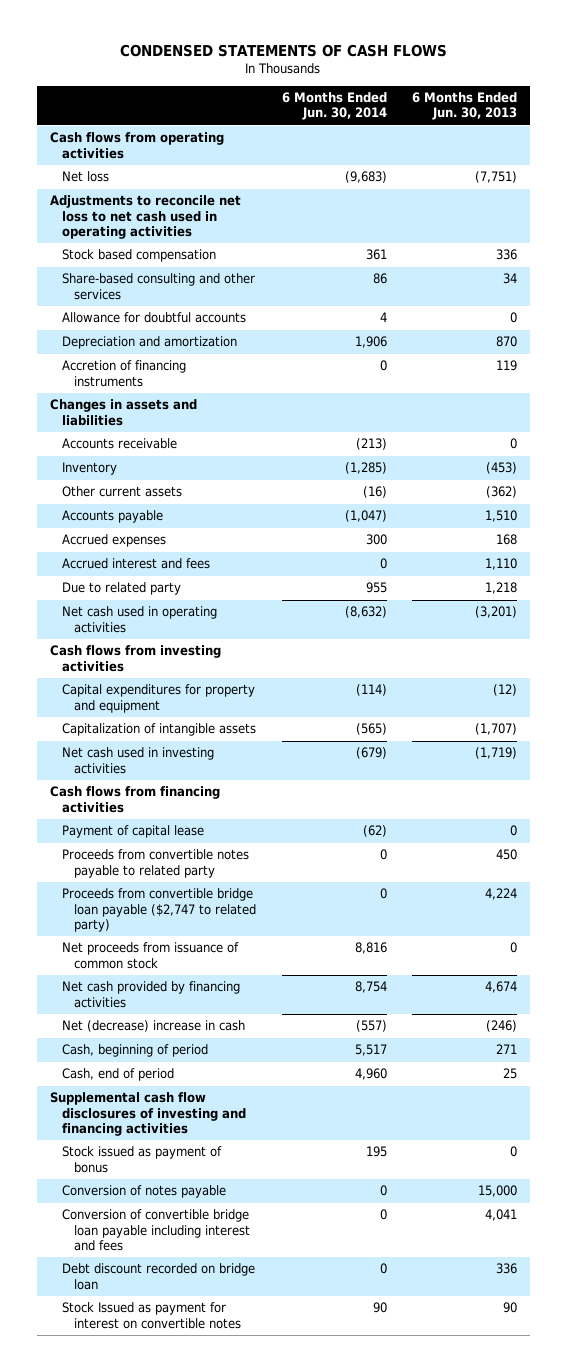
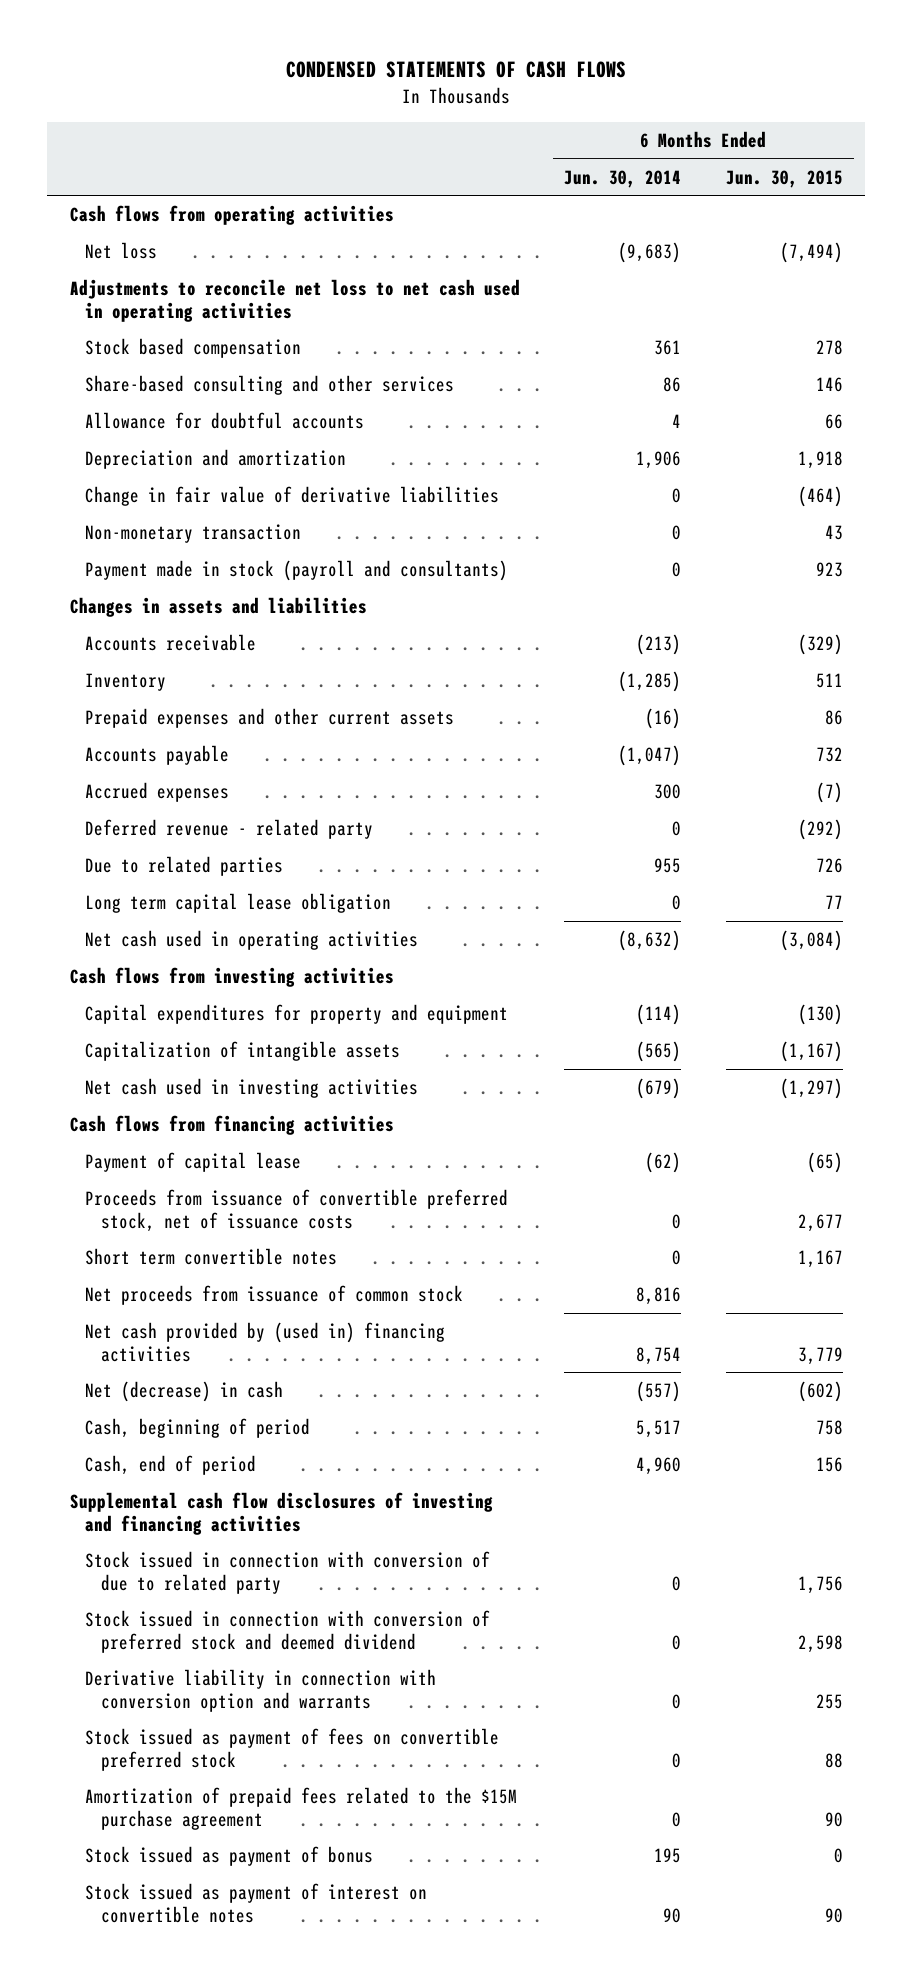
[412,92,518,121] 6 Months Ended Jun. 30, 2013 -> none
none -> [725,169,843,188] Jun. 30, 2015
[61,360,186,387] Accretion of financing instruments -> none
none -> [85,485,500,506] Change in fair value of derivative liabilities
none -> [85,523,302,543] Non-monetary transaction
none -> [85,559,509,581] Payment made in stock (payroll and consultants)
[61,486,182,498] Other current assets -> [85,707,455,728] Prepaid expenses and other current assets
[61,558,210,570] Accrued interest and fees -> none
none -> [85,818,374,839] Deferred revenue - related party
[61,582,181,596] Due to related party -> [85,855,284,876] Due to related parties
none -> [85,892,392,913] Long term capital lease obligation
[61,888,256,932] Proceeds from convertible bridge loan payable ($2,747 to related party) -> none
none -> [85,1188,509,1232] Proceeds from issuance of convertible preferred stock, net of issuance costs
[61,849,249,878] Proceeds from convertible notes payable to related party -> [85,1247,338,1265] Short term convertible notes
[61,981,240,1008] Net cash provided by financing activities -> [85,1321,446,1362] Net cash provided by (used in) financing activities
[61,1020,245,1033] Net (decrease) increase in cash -> [85,1380,284,1402] Net (decrease) in cash
none -> [85,1550,491,1594] Stock issued in connection with conversion of due to related party
none -> [85,1609,491,1653] Stock issued in connection with conversion of preferred stock and deemed dividend
none -> [85,1668,437,1712] Derivative liability in connection with conversion option and warrants
none -> [85,1727,500,1771] Stock issued as payment of fees on convertible preferred stock
none -> [85,1786,518,1830] Amortization of prepaid fees related to the $15M purchase agreement
[61,1185,226,1199] Conversion of notes payable -> none
[61,1209,250,1251] Conversion of convertible bridge loan payable including interest and fees -> none
[61,1263,255,1290] Debt discount recorded on bridge loan -> none
[61,1302,241,1329] Stock Issued as payment for interest on convertible notes -> [85,1882,428,1923] Stock issued as payment of interest on convertible notes

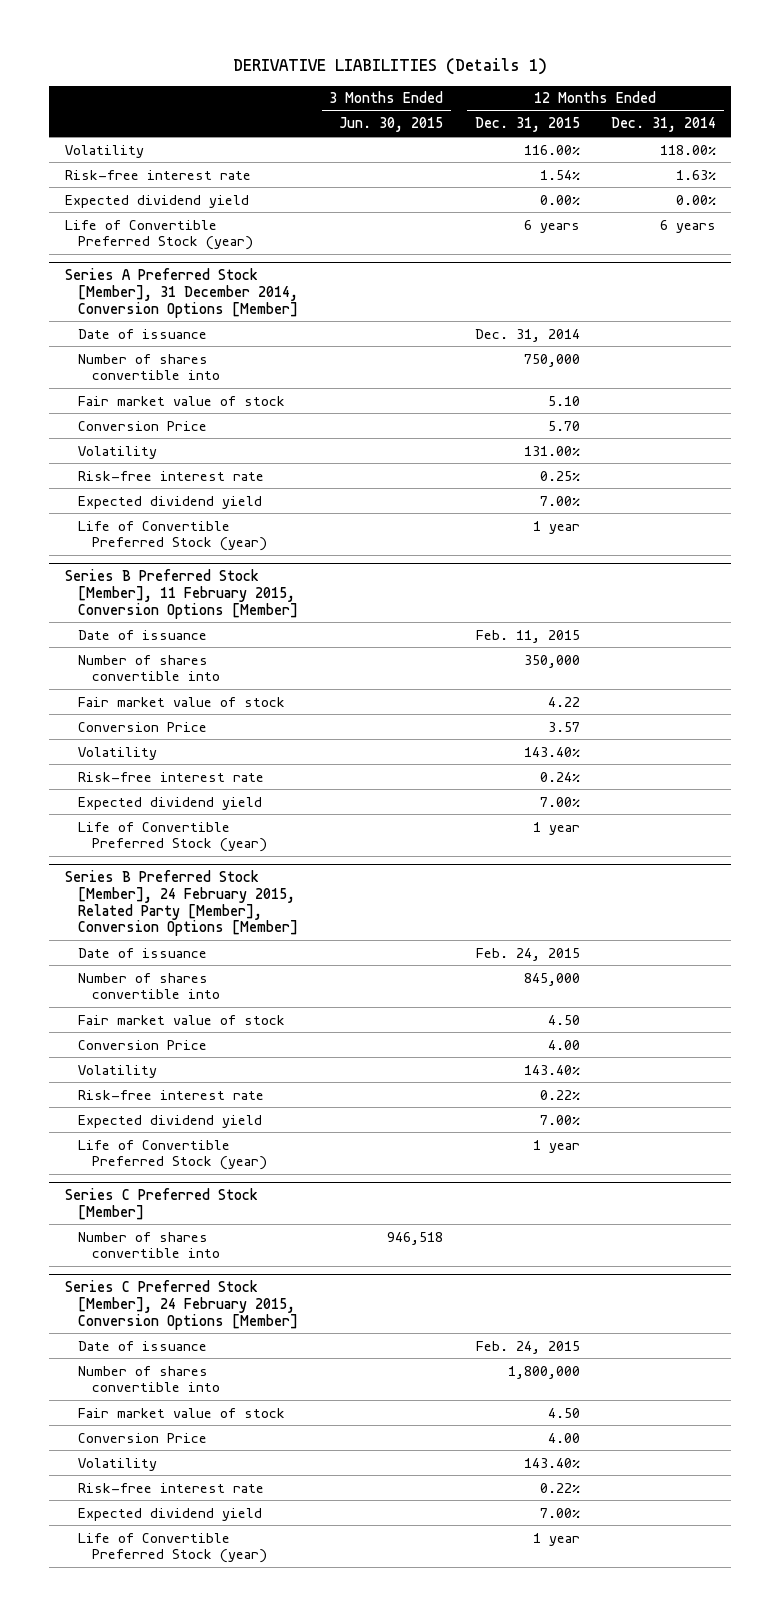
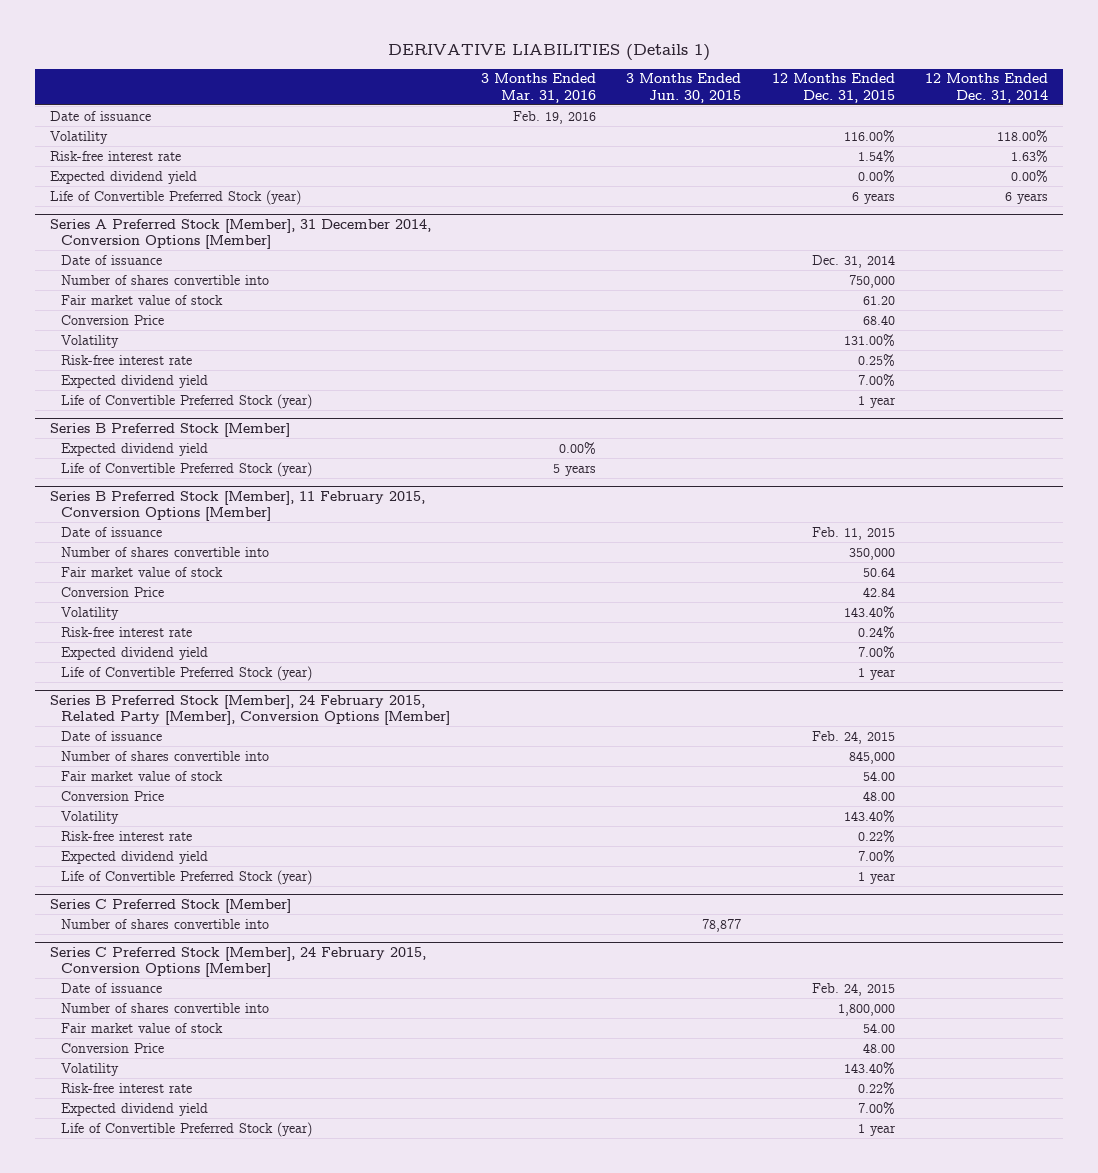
none -> [480,73,596,103] 3 Months Ended Mar. 31, 2016
none -> [50,110,152,121] Date of issuance
[547,395,580,406] 5.10 -> [862,295,895,305] 61.20
[547,420,580,431] 5.70 -> [862,314,895,325] 68.40
none -> [50,422,291,437] Series B Preferred Stock [Member]
none -> [61,442,209,456] Expected dividend yield
none -> [61,461,313,477] Life of Convertible Preferred Stock (year)
[547,696,580,707] 4.22 -> [862,566,895,577] 50.64
[547,721,580,732] 3.57 -> [862,586,895,597] 42.84
[547,1014,580,1025] 4.50 -> [862,770,895,781] 54.00
[547,1039,580,1050] 4.00 -> [862,790,895,801] 48.00
[387,1231,444,1245] 946,518 -> [702,918,742,932] 78,877
[547,1407,580,1418] 4.50 -> [862,1022,895,1033] 54.00
[547,1432,580,1443] 4.00 -> [862,1042,895,1053] 48.00

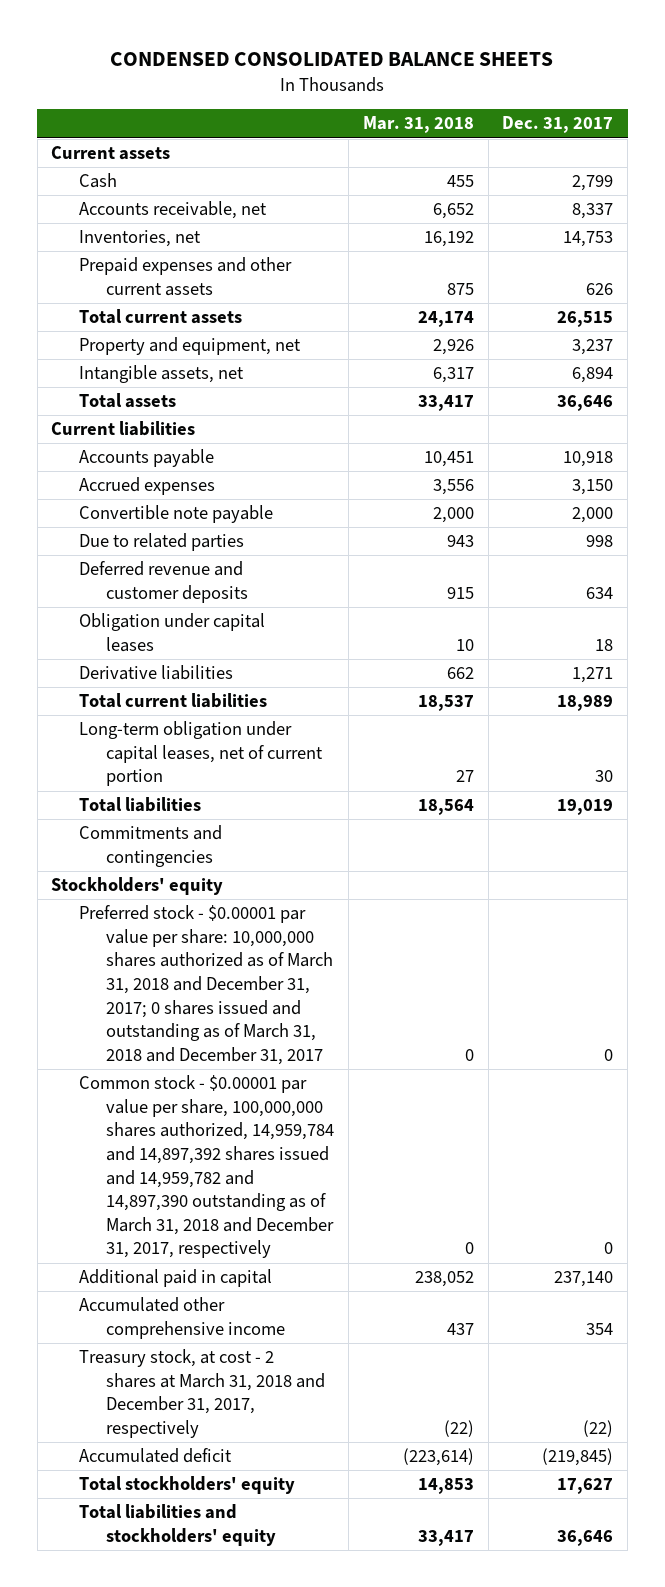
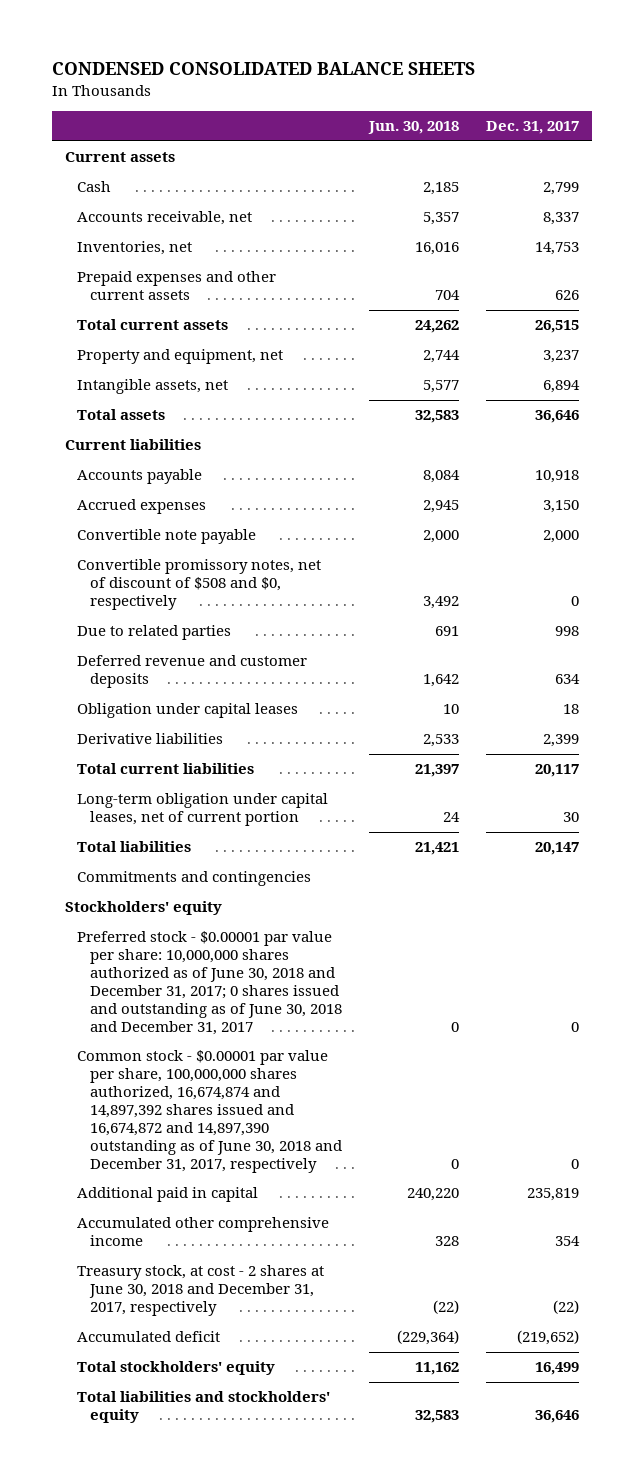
[362,116,474,134] Mar. 31, 2018 -> none
none -> [367,121,459,135] Jun. 30, 2018
none -> [77,559,322,611] Convertible promissory notes, net of discount of $508 and $0, respectively
[572,667,614,684] 1,271 -> [542,734,579,748] 2,399
[557,695,614,712] 18,989 -> [534,764,579,778] 20,117
[557,799,614,816] 19,019 -> [534,842,579,856] 20,147
[78,905,334,1065] Preferred stock - $0.00001 par value per share: 10,000,000 shares authorized as of March 31, 2018 and December 31, 2017; 0 shares issued and outstanding as of March 31, 2018 and December 31, 2017 -> [77,931,342,1035] Preferred stock - $0.00001 par value per share: 10,000,000 shares authorized as of June 30, 2018 and December 31, 2017; 0 shares issued and outstanding as of June 30, 2018 and December 31, 2017
[78,1075,335,1259] Common stock - $0.00001 par value per share, 100,000,000 shares authorized, 14,959,784 and 14,897,392 shares issued and 14,959,782 and 14,897,390 outstanding as of March 31, 2018 and December 31, 2017, respectively -> [77,1050,342,1173] Common stock - $0.00001 par value per share, 100,000,000 shares authorized, 16,674,874 and 14,897,392 shares issued and 16,674,872 and 14,897,390 outstanding as of June 30, 2018 and December 31, 2017, respectively
[554,1271,614,1288] 237,140 -> [526,1188,579,1202] 235,819
[78,1349,326,1439] Treasury stock, at cost - 2 shares at March 31, 2018 and December 31, 2017, respectively -> [77,1265,325,1317] Treasury stock, at cost - 2 shares at June 30, 2018 and December 31, 2017, respectively
[542,1448,614,1467] (219,845) -> [516,1330,579,1346] (219,652)
[557,1478,614,1495] 17,627 -> [534,1362,579,1376] 16,499

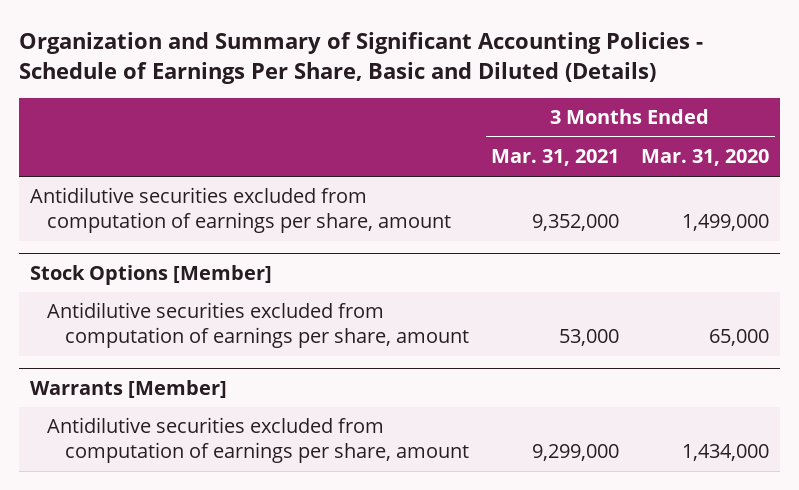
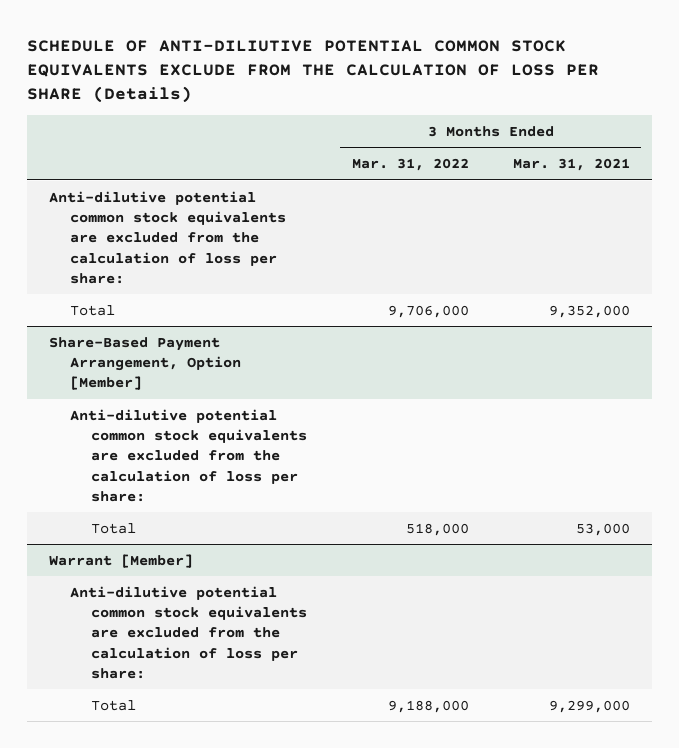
[18,31,703,84] Organization and Summary of Significant Accounting Policies - Schedule of Earnings Per Share, Basic and Diluted (Details) -> [26,39,599,104] SCHEDULE OF ANTI-DILIUTIVE POTENTIAL COMMON STOCK EQUIVALENTS EXCLUDE FROM THE CALCULATION OF LOSS PER SHARE (Details)
[641,149,770,167] Mar. 31, 2020 -> none
none -> [351,157,469,171] Mar. 31, 2022
none -> [48,190,286,284] Anti-dilutive potential common stock equivalents are excluded from the calculation of loss per share:
[29,187,452,234] Antidilutive securities excluded from computation of earnings per share, amount -> [69,304,115,316] Total
[29,264,272,285] Stock Options [Member] -> [48,336,241,391] Share-Based Payment Arrangement, Option [Member]
none -> [69,408,308,502] Anti-dilutive potential common stock equivalents are excluded from the calculation of loss per share:
[47,302,470,349] Antidilutive securities excluded from computation of earnings per share, amount -> [91,522,137,534] Total
[29,379,227,398] Warrants [Member] -> [48,553,193,568] Warrant [Member]
none -> [69,585,308,679] Anti-dilutive potential common stock equivalents are excluded from the calculation of loss per share:
[47,417,470,464] Antidilutive securities excluded from computation of earnings per share, amount -> [91,699,137,711] Total

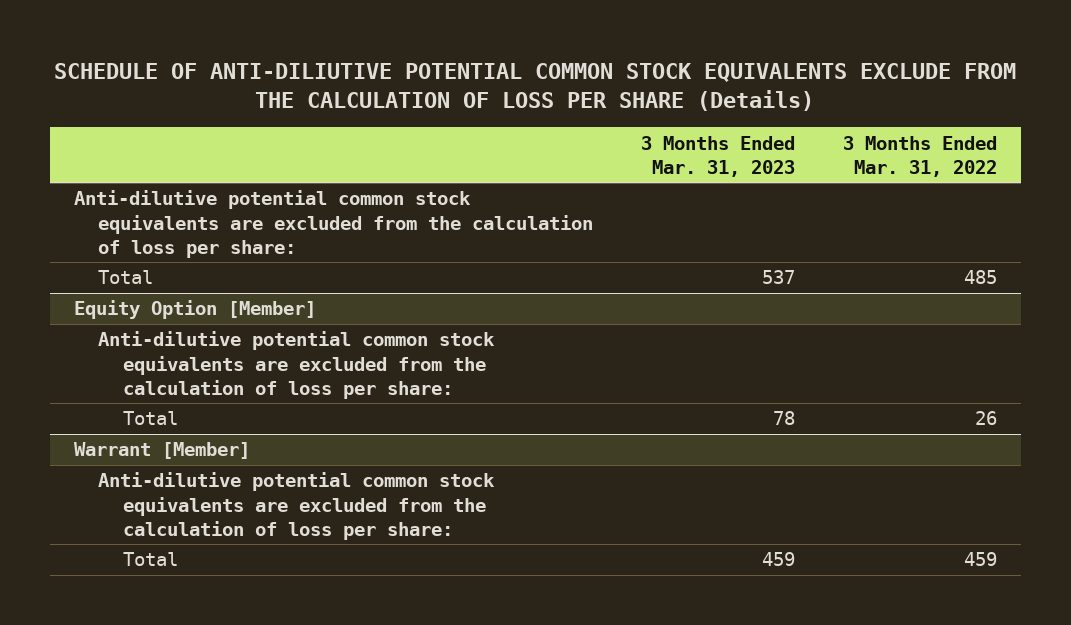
[512,157,630,171] Mar. 31, 2021 -> none
none -> [641,135,796,177] 3 Months Ended Mar. 31, 2023
[48,336,241,391] Share-Based Payment Arrangement, Option [Member] -> none
[387,304,469,318] 9,706,000 -> [963,270,997,285] 485
none -> [73,300,316,320] Equity Option [Member]
[405,522,469,536] 518,000 -> [974,411,997,426] 26
[387,699,469,713] 9,188,000 -> [963,552,997,567] 459

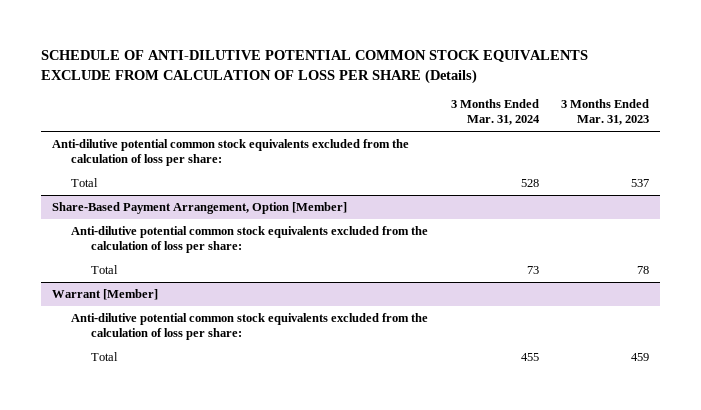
[54,63,1017,112] SCHEDULE OF ANTI-DILIUTIVE POTENTIAL COMMON STOCK EQUIVALENTS EXCLUDE FROM THE CALCULATION OF LOSS PER SHARE (Details) -> [40,50,588,84] SCHEDULE OF ANTI-DILUTIVE POTENTIAL COMMON STOCK EQUIVALENTS EXCLUDE FROM CALCULATION OF LOSS PER SHARE (Details)
[842,135,997,177] 3 Months Ended Mar. 31, 2022 -> none
none -> [450,99,540,126] 3 Months Ended Mar. 31, 2024
[73,190,594,258] Anti-dilutive potential common stock equivalents are excluded from the calculation of loss per share: -> [51,139,409,166] Anti-dilutive potential common stock equivalents excluded from the calculation of loss per share:
[73,300,316,320] Equity Option [Member] -> none
none -> [51,202,347,215] Share-Based Payment Arrangement, Option [Member]
[98,331,496,399] Anti-dilutive potential common stock equivalents are excluded from the calculation of loss per share: -> [71,226,429,253] Anti-dilutive potential common stock equivalents excluded from the calculation of loss per share:
[98,472,496,540] Anti-dilutive potential common stock equivalents are excluded from the calculation of loss per share: -> [71,313,429,340] Anti-dilutive potential common stock equivalents excluded from the calculation of loss per share:

